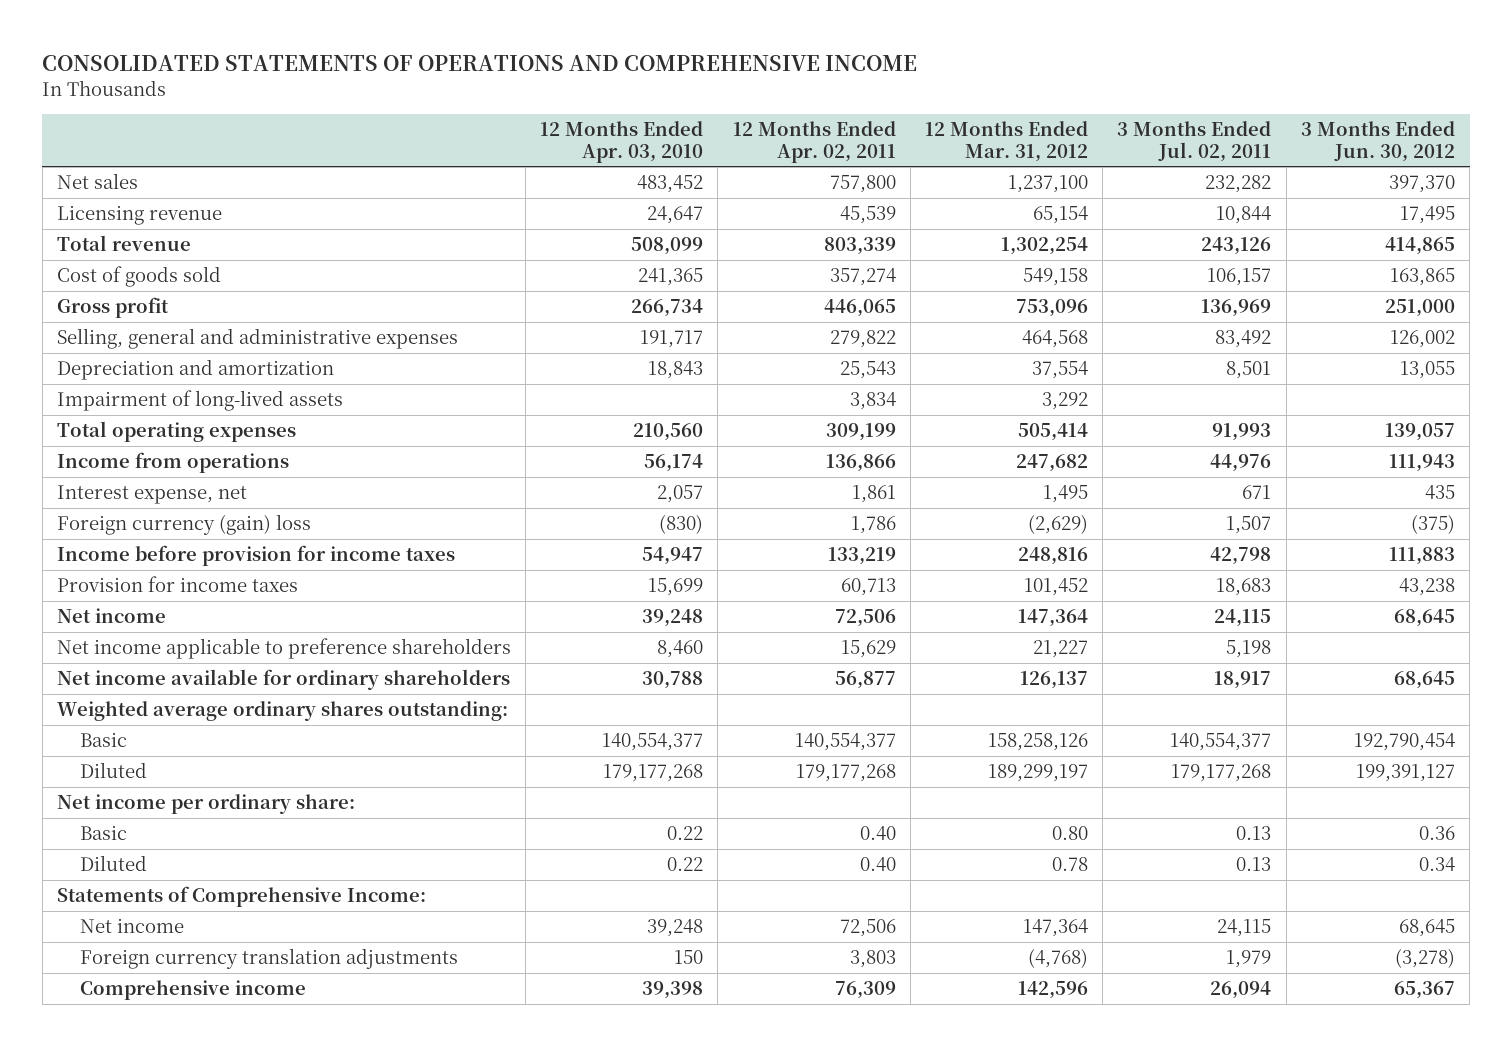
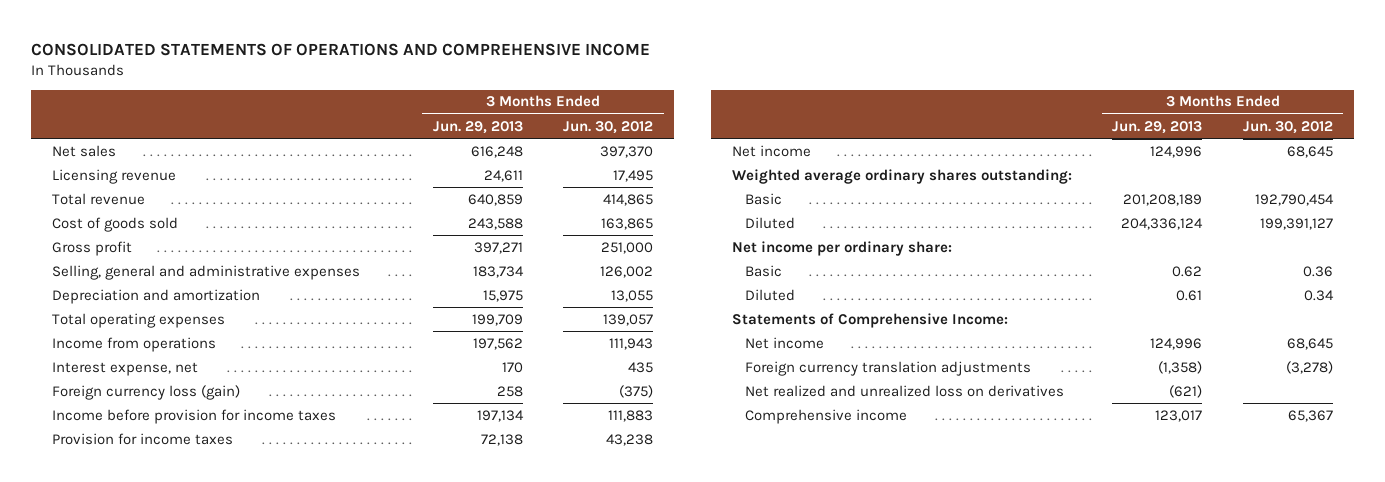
[540,121,704,163] 12 Months Ended Apr. 03, 2010 -> none
[732,121,896,163] 12 Months Ended Apr. 02, 2011 -> none
[925,121,1089,162] 12 Months Ended Mar. 31, 2012 -> none
[1117,121,1272,162] 3 Months Ended Jul. 02, 2011 -> none
none -> [432,120,523,134] Jun. 29, 2013
[56,390,343,412] Impairment of long-lived assets -> none
[56,514,311,536] Foreign currency (gain) loss -> [51,384,240,400] Foreign currency loss (gain)
[56,638,511,660] Net income applicable to preference shareholders -> none
[56,669,510,691] Net income available for ordinary shareholders -> none
none -> [744,384,1064,397] Net realized and unrealized loss on derivatives

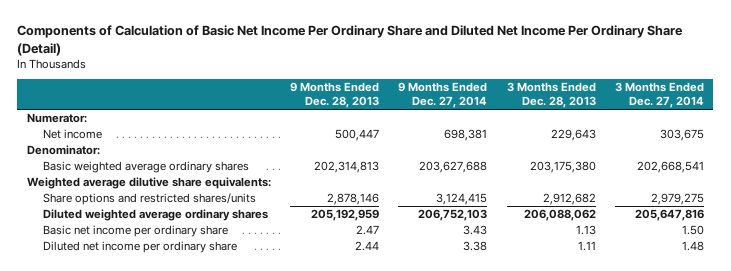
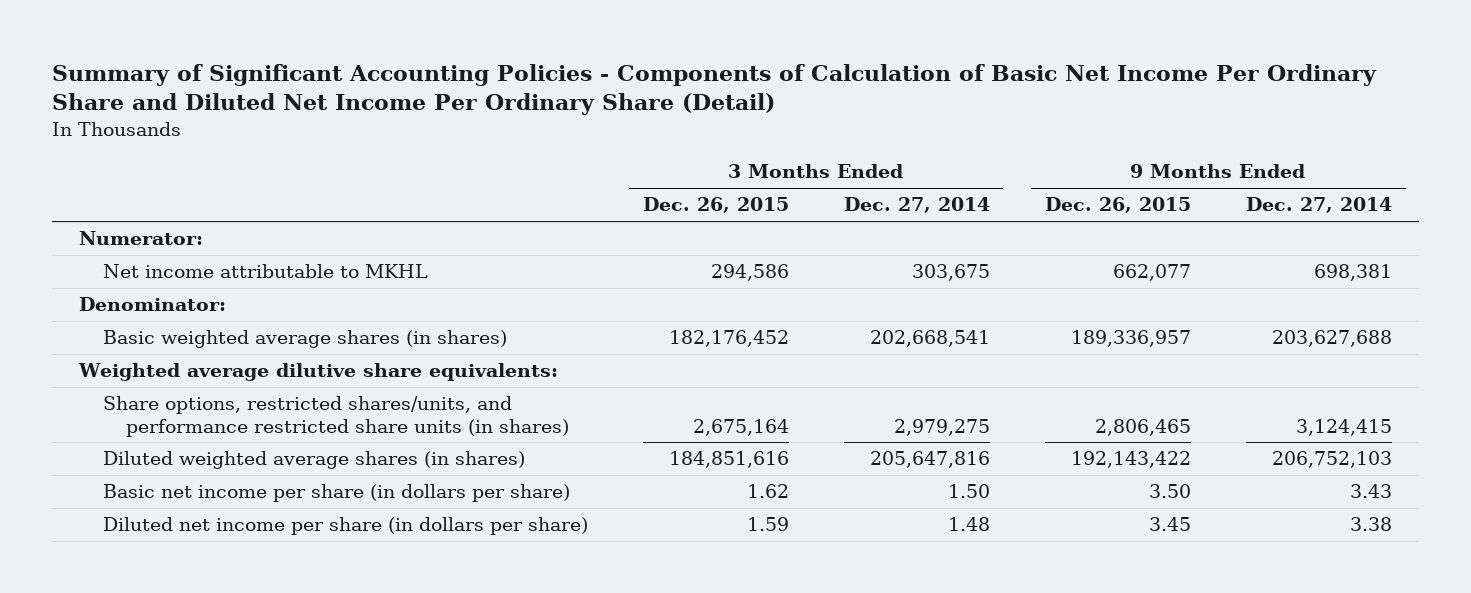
[17,24,684,56] Components of Calculation of Basic Net Income Per Ordinary Share and Diluted Net Income Per Ordinary Share (Detail) -> [51,64,1377,116] Summary of Significant Accounting Policies - Components of Calculation of Basic Net Income Per Ordinary Share and Diluted Net Income Per Ordinary Share (Detail)
[290,82,380,108] 9 Months Ended Dec. 28, 2013 -> none
[506,82,596,108] 3 Months Ended Dec. 28, 2013 -> none
none -> [642,197,789,214] Dec. 26, 2015
none -> [1044,197,1191,214] Dec. 26, 2015
[42,129,102,140] Net income -> [102,264,428,279] Net income attributable to MKHL
[42,161,249,174] Basic weighted average ordinary shares -> [102,330,507,349] Basic weighted average shares (in shares)
[42,193,256,206] Share options and restricted shares/units -> [102,396,570,437] Share options, restricted shares/units, and performance restricted share units (in shares)
[42,209,268,222] Diluted weighted average ordinary shares -> [102,451,525,470] Diluted weighted average shares (in shares)
[42,225,228,238] Basic net income per ordinary share -> [102,484,570,503] Basic net income per share (in dollars per share)
[42,241,237,254] Diluted net income per ordinary share -> [102,517,588,536] Diluted net income per share (in dollars per share)

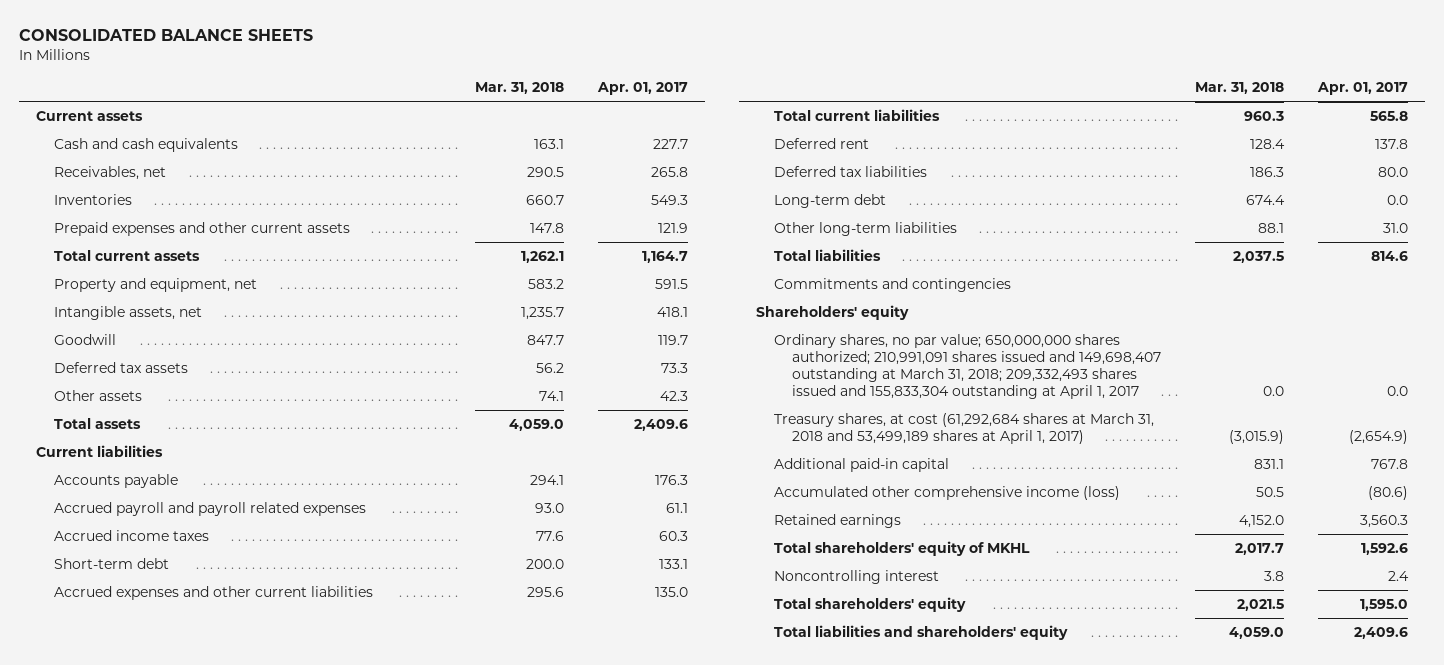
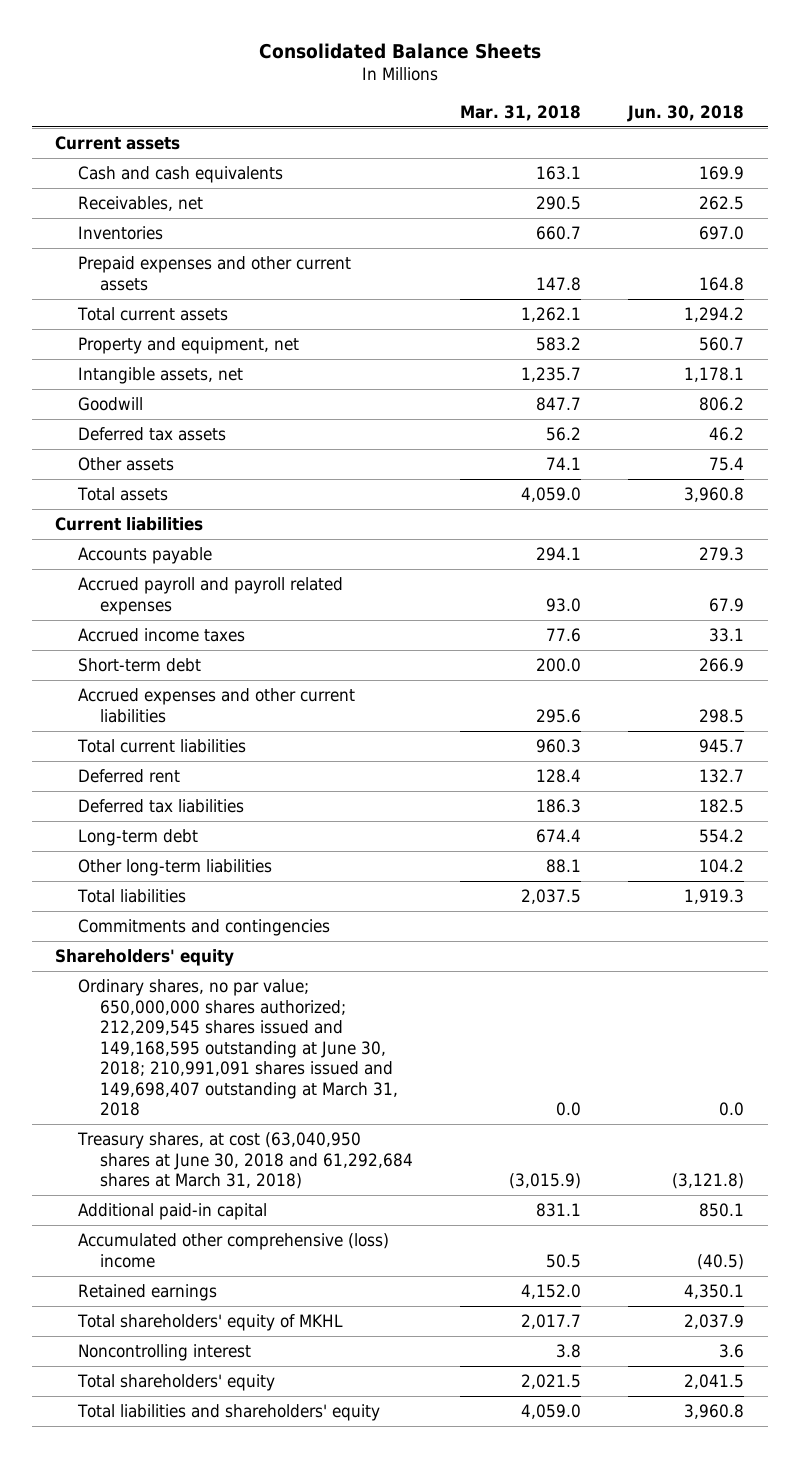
[19,28,314,41] CONSOLIDATED BALANCE SHEETS -> [258,42,541,59] Consolidated Balance Sheets
[596,82,688,96] Apr. 01, 2017 -> none
none -> [627,104,745,122] Jun. 30, 2018
[774,333,1162,400] Ordinary shares, no par value; 650,000,000 shares authorized; 210,991,091 shares issued and 149,698,407 outstanding at March 31, 2018; 209,332,493 shares issued and 155,833,304 outstanding at April 1, 2017 -> [77,979,399,1116] Ordinary shares, no par value; 650,000,000 shares authorized; 212,209,545 shares issued and 149,168,595 outstanding at June 30, 2018; 210,991,091 shares issued and 149,698,407 outstanding at March 31, 2018
[774,412,1155,444] Treasury shares, at cost (61,292,684 shares at March 31, 2018 and 53,499,189 shares at April 1, 2017) -> [76,1132,414,1190] Treasury shares, at cost (63,040,950 shares at June 30, 2018 and 61,292,684 shares at March 31, 2018)
[774,485,1121,500] Accumulated other comprehensive income (loss) -> [77,1233,389,1268] Accumulated other comprehensive (loss) income

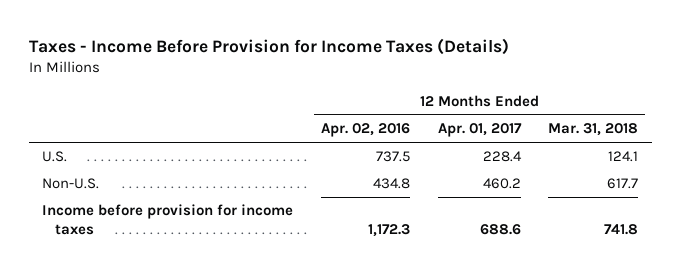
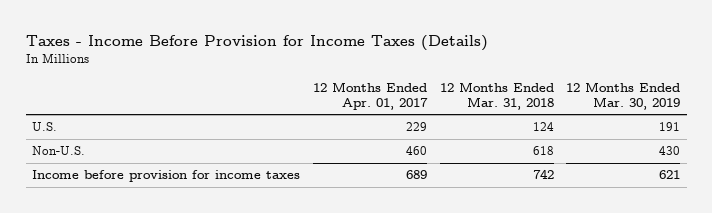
[320,123,410,138] Apr. 02, 2016 -> none
none -> [566,81,681,110] 12 Months Ended Mar. 30, 2019
[482,151,522,163] 228.4 -> [405,122,427,132] 229
[608,151,639,163] 124.1 -> [532,122,554,132] 124
[482,178,521,190] 460.2 -> [405,146,427,156] 460
[607,178,639,190] 617.7 -> [532,146,554,156] 618
[479,223,521,235] 688.6 -> [405,170,427,180] 689
[604,223,639,235] 741.8 -> [532,169,554,180] 742

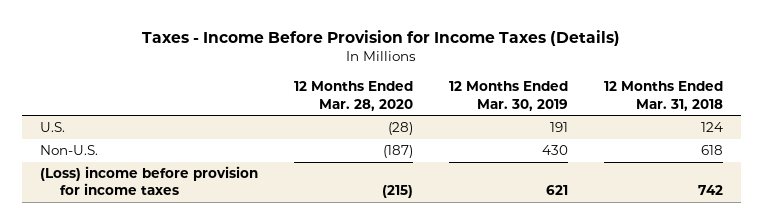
[312,81,428,110] 12 Months Ended Apr. 01, 2017 -> none
none -> [294,81,414,111] 12 Months Ended Mar. 28, 2020
[32,170,301,183] Income before provision for income taxes -> [40,166,259,196] (Loss) income before provision for income taxes

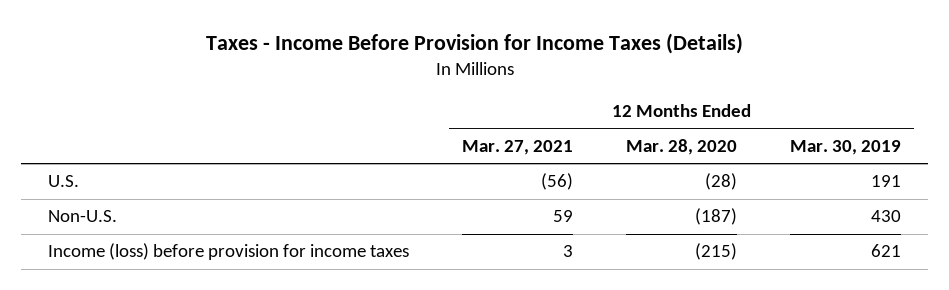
[603,81,723,111] 12 Months Ended Mar. 31, 2018 -> none
none -> [461,140,573,156] Mar. 27, 2021
[40,166,259,196] (Loss) income before provision for income taxes -> [47,243,409,261] Income (loss) before provision for income taxes

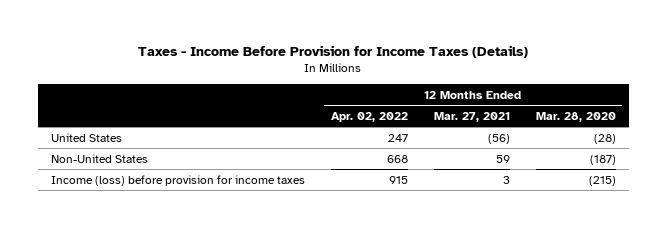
[790,140,902,156] Mar. 30, 2019 -> none
none -> [330,111,408,122] Apr. 02, 2022
[47,175,79,188] U.S. -> [50,132,122,142] United States
[47,210,117,223] Non-U.S. -> [50,153,148,163] Non-United States

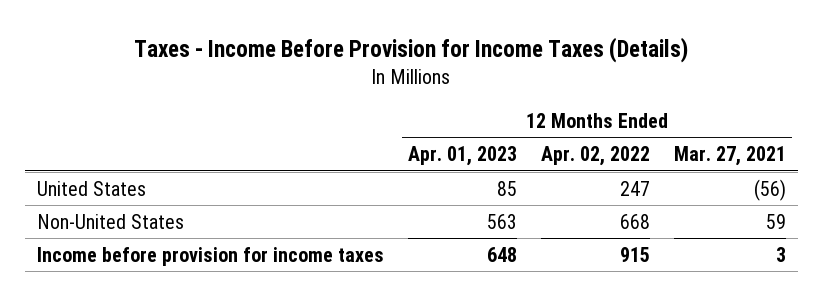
[535,111,616,122] Mar. 28, 2020 -> none
none -> [408,146,518,167] Apr. 01, 2023
[50,174,305,186] Income (loss) before provision for income taxes -> [37,246,385,266] Income before provision for income taxes

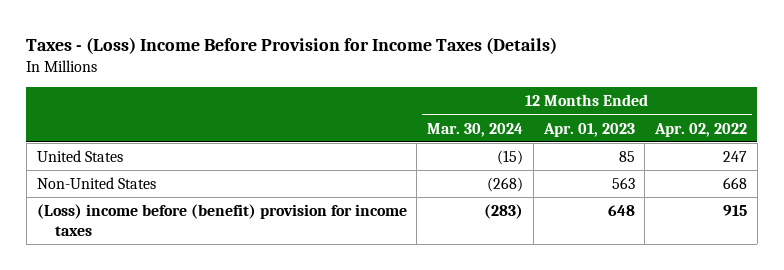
[134,36,689,63] Taxes - Income Before Provision for Income Taxes (Details) -> [26,36,558,54] Taxes - (Loss) Income Before Provision for Income Taxes (Details)
[673,146,786,167] Mar. 27, 2021 -> none
none -> [427,122,524,137] Mar. 30, 2024
[37,246,385,266] Income before provision for income taxes -> [36,203,407,236] (Loss) income before (benefit) provision for income taxes

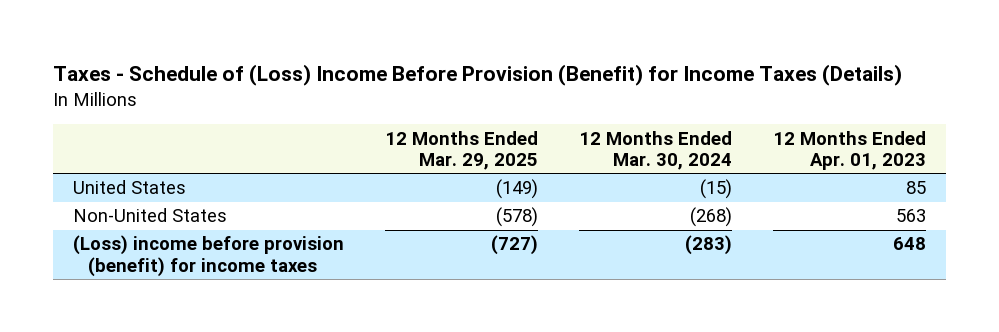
[26,36,558,54] Taxes - (Loss) Income Before Provision for Income Taxes (Details) -> [52,64,902,87] Taxes - Schedule of (Loss) Income Before Provision (Benefit) for Income Taxes (Details)
[654,122,748,137] Apr. 02, 2022 -> none
none -> [384,130,538,170] 12 Months Ended Mar. 29, 2025
[36,203,407,236] (Loss) income before (benefit) provision for income taxes -> [73,235,345,277] (Loss) income before provision (benefit) for income taxes

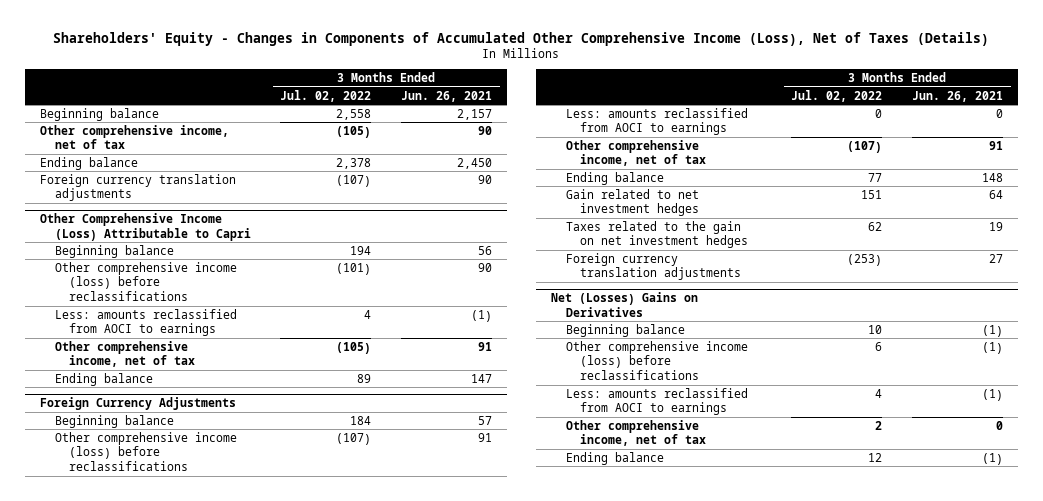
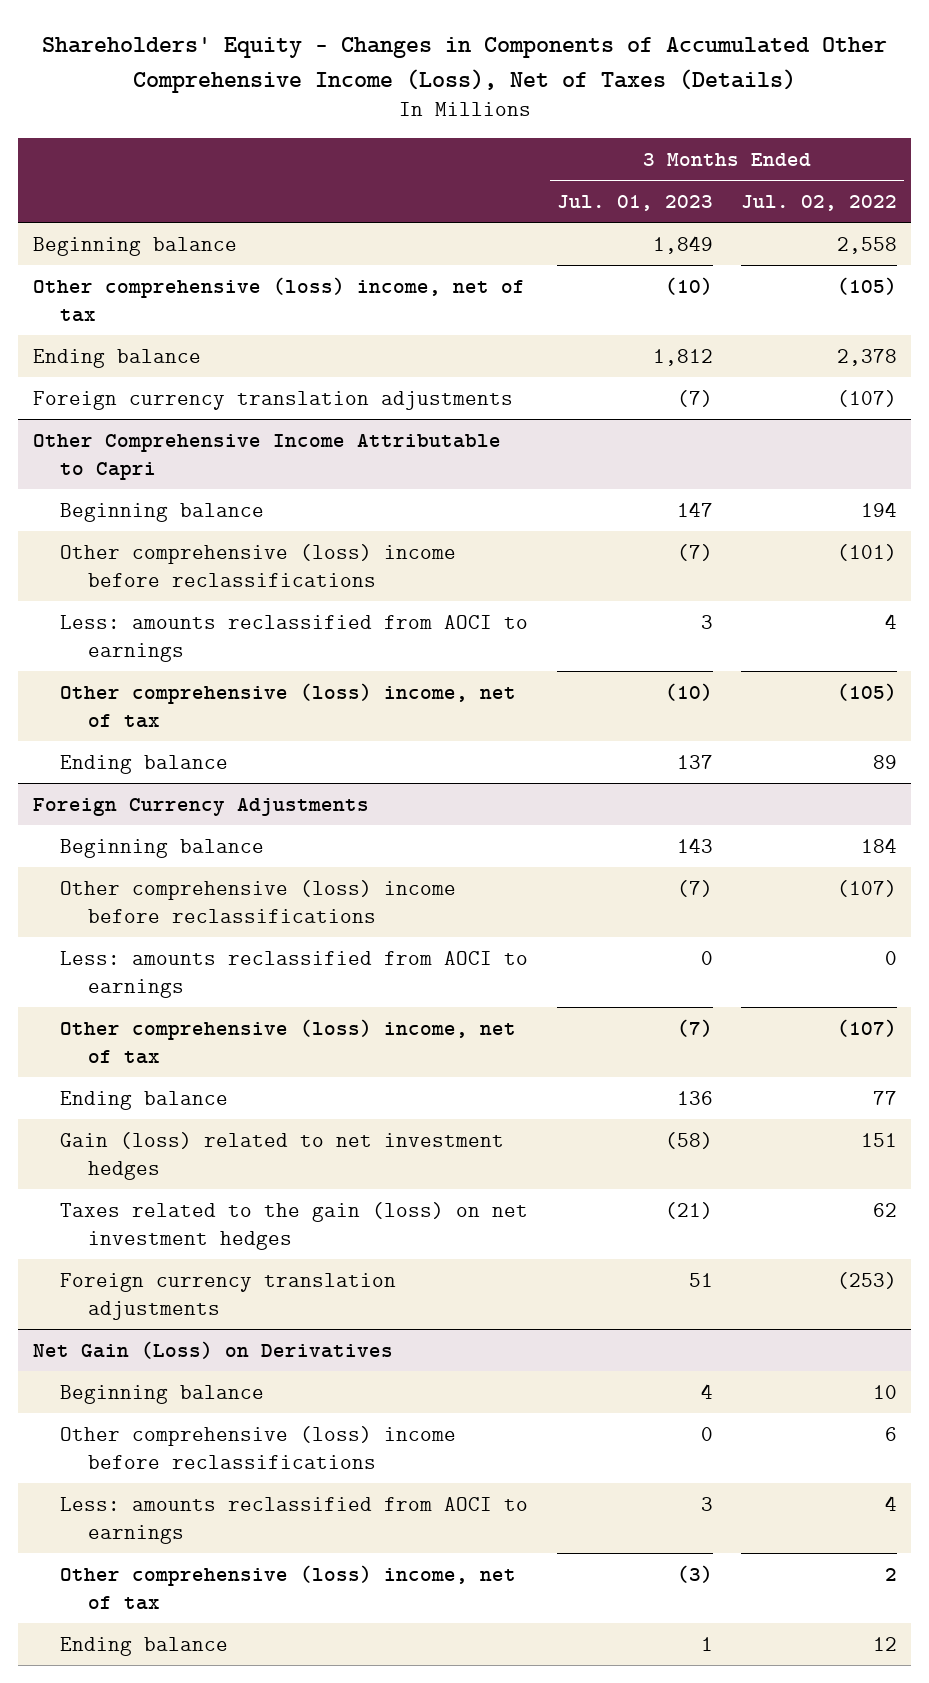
[401,90,493,102] Jun. 26, 2021 -> none
none -> [556,194,713,211] Jul. 01, 2023
[39,124,229,150] Other comprehensive income, net of tax -> [32,276,525,323] Other comprehensive (loss) income, net of tax
[39,213,251,241] Other Comprehensive Income (Loss) Attributable to Capri -> [32,433,501,481] Other Comprehensive Income Attributable to Capri
[54,261,237,302] Other comprehensive income (loss) before reclassifications -> [60,543,457,588] Other comprehensive (loss) income before reclassifications
[54,340,196,368] Other comprehensive income, net of tax -> [60,682,517,729] Other comprehensive (loss) income, net of tax
[54,431,237,472] Other comprehensive income (loss) before reclassifications -> [60,879,457,924] Other comprehensive (loss) income before reclassifications
[565,139,707,167] Other comprehensive income, net of tax -> [60,1018,517,1065] Other comprehensive (loss) income, net of tax
[565,188,700,217] Gain related to net investment hedges -> [60,1131,505,1181] Gain (loss) related to net investment hedges
[565,220,749,249] Taxes related to the gain on net investment hedges -> [60,1201,529,1251] Taxes related to the gain (loss) on net investment hedges
[550,292,698,317] Net (Losses) Gains on Derivatives -> [32,1340,393,1359] Net Gain (Loss) on Derivatives
[565,340,748,381] Other comprehensive income (loss) before reclassifications -> [60,1425,457,1470] Other comprehensive (loss) income before reclassifications
[565,419,707,447] Other comprehensive income, net of tax -> [60,1564,517,1611] Other comprehensive (loss) income, net of tax

